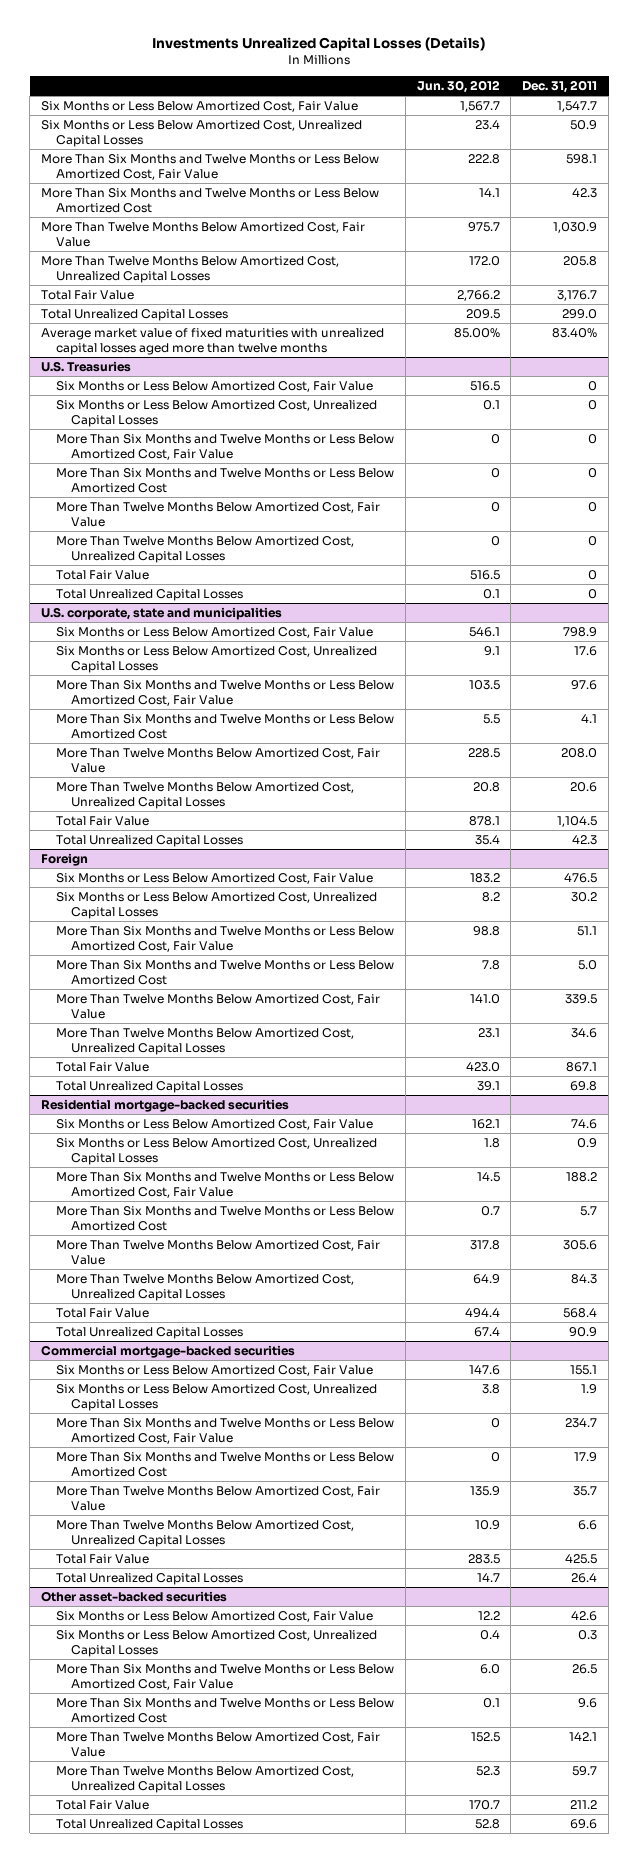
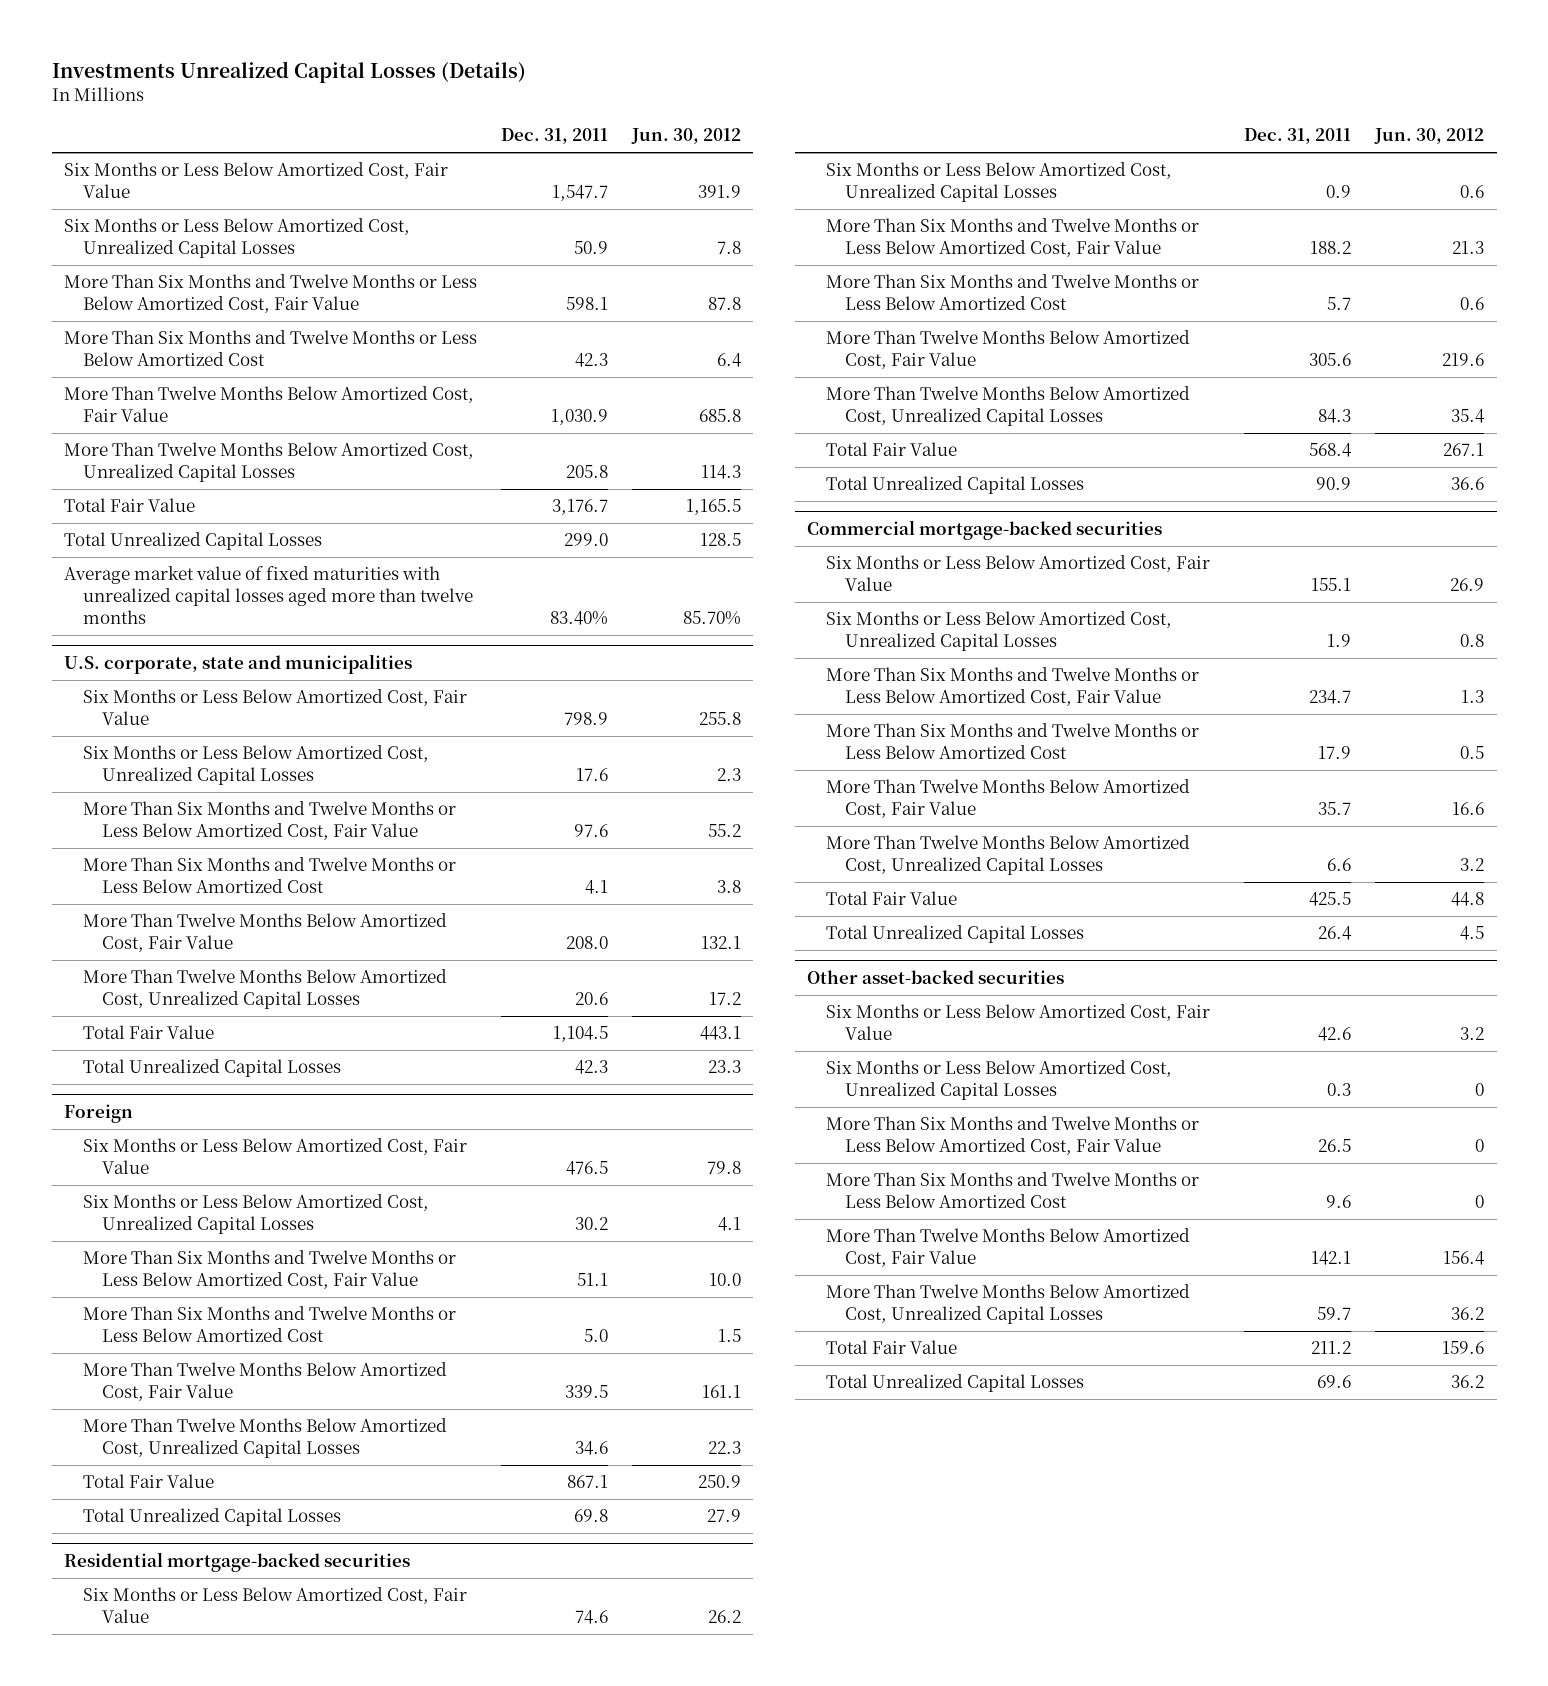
[41,361,132,373] U.S. Treasuries -> none
[55,381,373,393] Six Months or Less Below Amortized Cost, Fair Value -> none
[55,400,377,427] Six Months or Less Below Amortized Cost, Unrealized Capital Losses -> none
[55,434,394,460] More Than Six Months and Twelve Months or Less Below Amortized Cost, Fair Value -> none
[55,468,394,493] More Than Six Months and Twelve Months or Less Below Amortized Cost -> none
[55,502,380,527] More Than Twelve Months Below Amortized Cost, Fair Value -> none
[55,536,354,563] More Than Twelve Months Below Amortized Cost, Unrealized Capital Losses -> none
[55,570,149,581] Total Fair Value -> none
[55,589,243,602] Total Unrealized Capital Losses -> none
[459,101,500,113] 1,567.7 -> [697,185,741,199] 391.9
[474,120,500,131] 23.4 -> [716,241,741,255] 7.8
[467,154,500,165] 222.8 -> [707,297,741,311] 87.8
[478,188,500,198] 14.1 -> [716,353,742,368] 6.4
[467,222,500,233] 975.7 -> [698,409,741,423] 685.8
[468,256,500,267] 172.0 -> [700,465,741,480] 114.3
[456,290,500,302] 2,766.2 -> [685,499,741,516] 1,165.5
[465,309,500,320] 209.5 -> [699,533,741,547] 128.5
[453,328,500,339] 85.00% -> [682,610,741,625] 85.70%
[468,627,500,638] 546.1 -> [698,712,741,726] 255.8
[483,646,500,657] 9.1 -> [716,768,741,782] 2.3
[468,680,500,691] 103.5 -> [707,824,741,838] 55.2
[482,714,500,725] 5.5 -> [716,880,741,894] 3.8
[467,748,500,759] 228.5 -> [700,936,741,950] 132.1
[472,782,500,793] 20.8 -> [708,992,741,1006] 17.2
[468,816,500,827] 878.1 -> [699,1026,741,1041] 443.1
[474,835,500,846] 35.4 -> [707,1060,741,1074] 23.3
[469,873,500,884] 183.2 -> [706,1161,741,1175] 79.8
[481,892,500,903] 8.2 -> [717,1217,741,1232] 4.1
[472,926,500,937] 98.8 -> [708,1273,741,1287] 10.0
[481,960,500,971] 7.8 -> [717,1329,741,1343] 1.5
[469,994,500,1005] 141.0 -> [701,1385,741,1399] 161.1
[477,1028,500,1039] 23.1 -> [707,1441,741,1455] 22.3
[465,1062,500,1073] 423.0 -> [697,1475,741,1489] 250.9
[476,1081,500,1092] 39.1 -> [706,1509,741,1523] 27.9
[471,1119,500,1130] 162.1 -> [707,1610,741,1624] 26.2
[483,1138,500,1149] 1.8 -> [1460,185,1485,199] 0.6
[476,1172,500,1183] 14.5 -> [1452,241,1485,255] 21.3
[480,1206,500,1217] 0.7 -> [1460,297,1485,311] 0.6
[469,1240,500,1251] 317.8 -> [1442,353,1485,367] 219.6
[472,1274,500,1285] 64.9 -> [1451,409,1486,424] 35.4
[464,1308,500,1319] 494.4 -> [1443,443,1485,457] 267.1
[473,1327,500,1338] 67.4 -> [1451,477,1485,491] 36.6
[468,1365,500,1376] 147.6 -> [1450,578,1485,592] 26.9
[481,1384,500,1395] 3.8 -> [1460,634,1485,648] 0.8
[490,1418,500,1429] 0 -> [1461,690,1485,704] 1.3
[490,1452,500,1463] 0 -> [1460,746,1485,760] 0.5
[469,1486,500,1497] 135.9 -> [1452,802,1485,816] 16.6
[474,1520,500,1531] 10.9 -> [1460,858,1485,872] 3.2
[467,1554,500,1565] 283.5 -> [1451,892,1485,907] 44.8
[476,1573,500,1583] 14.7 -> [1460,926,1485,941] 4.5
[477,1611,500,1621] 12.2 -> [1460,1027,1485,1041] 3.2
[479,1630,500,1641] 0.4 -> [1475,1083,1485,1097] 0
[479,1664,500,1675] 6.0 -> [1475,1139,1485,1153] 0
[482,1698,500,1709] 0.1 -> [1475,1195,1485,1209] 0
[470,1732,500,1743] 152.5 -> [1443,1251,1486,1266] 156.4
[475,1766,500,1777] 52.3 -> [1451,1307,1485,1321] 36.2
[468,1800,500,1811] 170.7 -> [1442,1341,1485,1355] 159.6
[474,1819,500,1830] 52.8 -> [1451,1375,1485,1389] 36.2

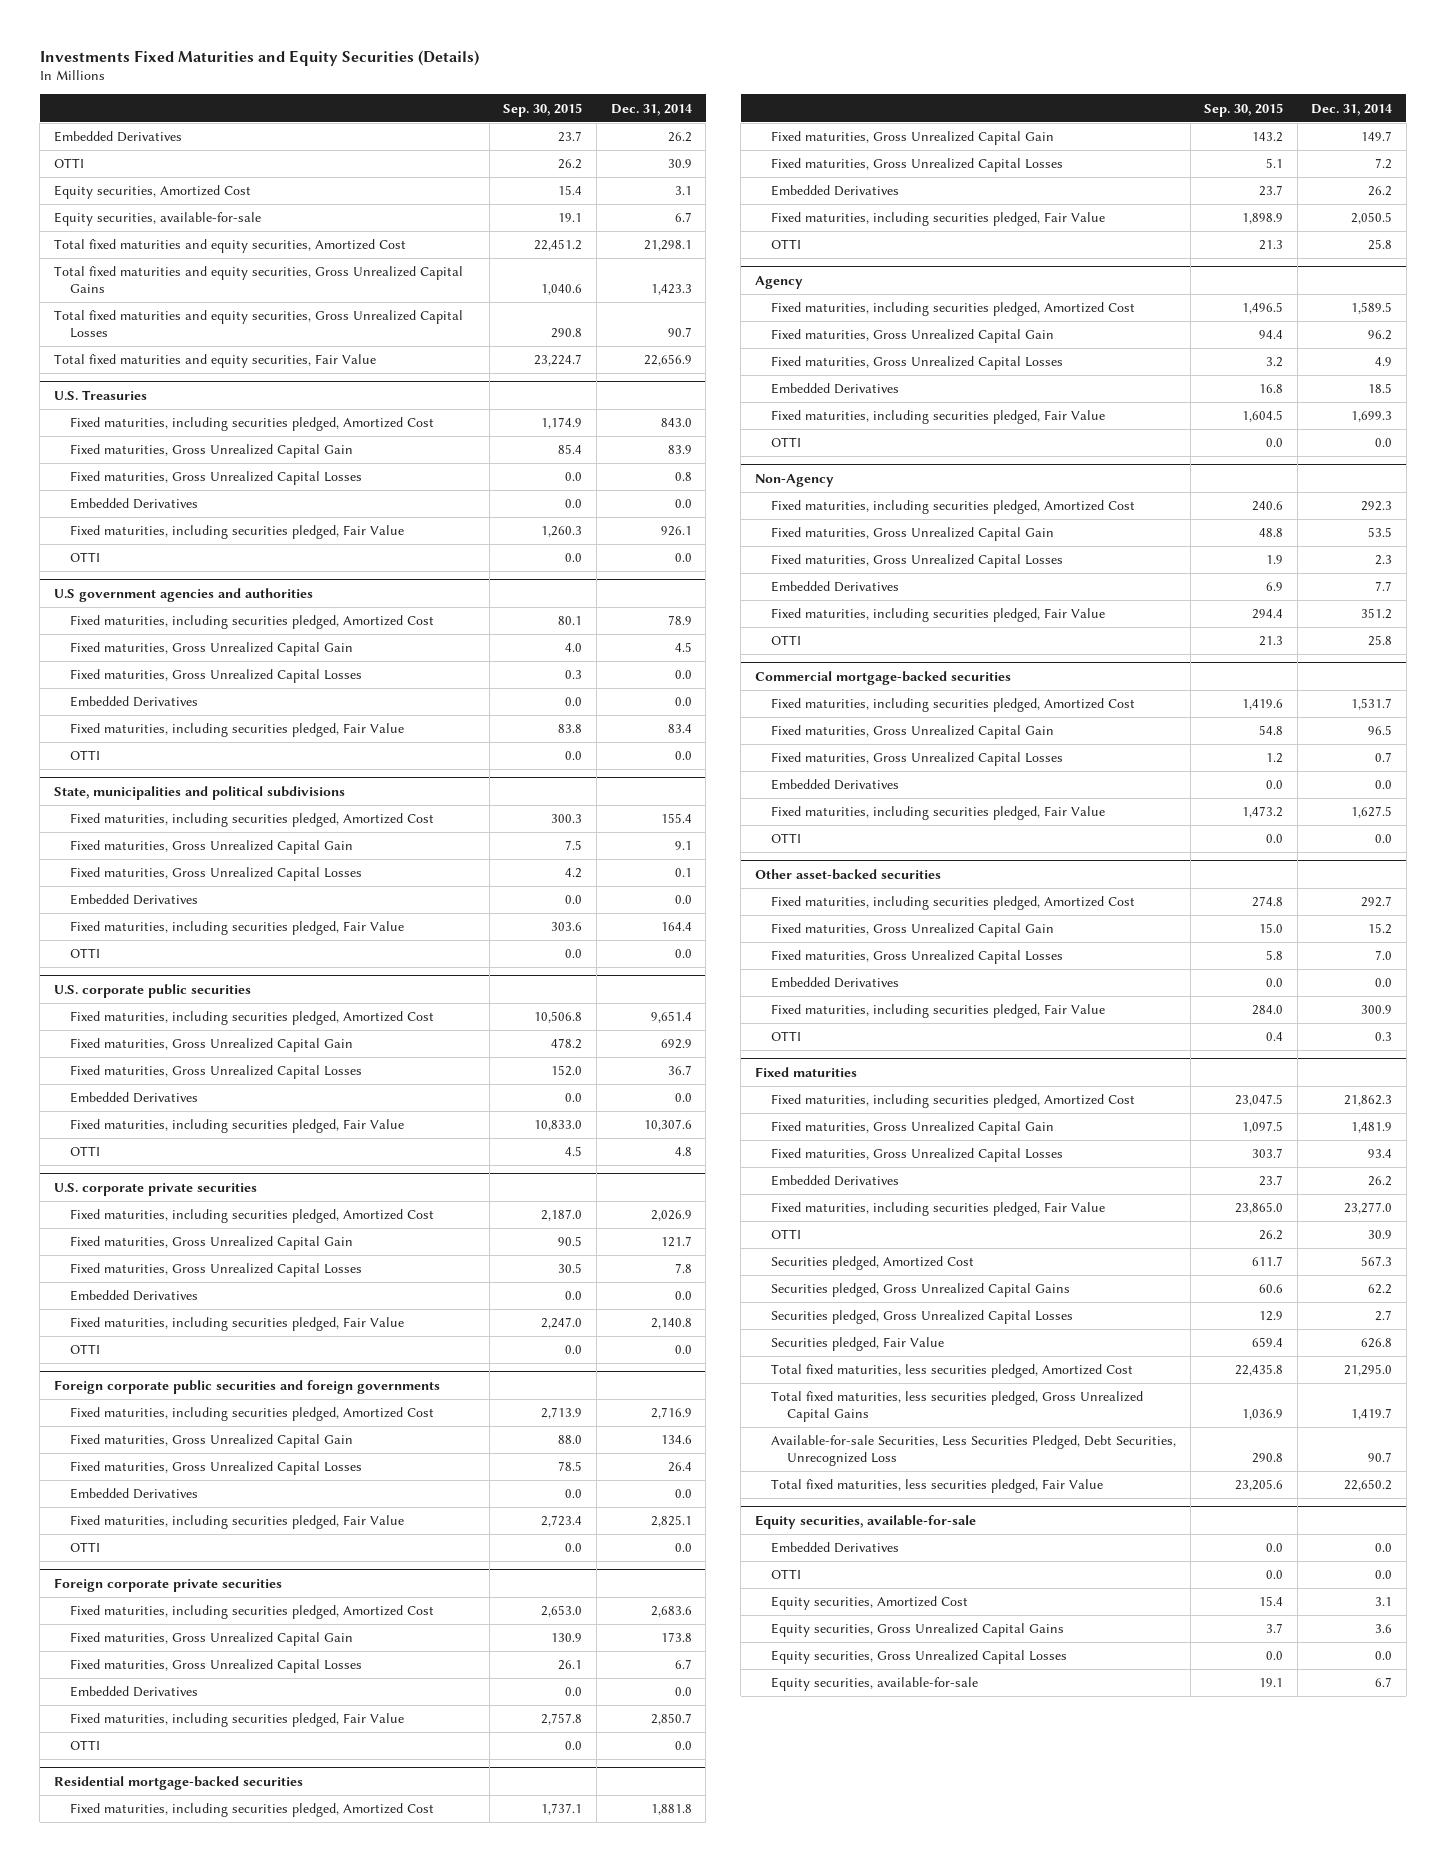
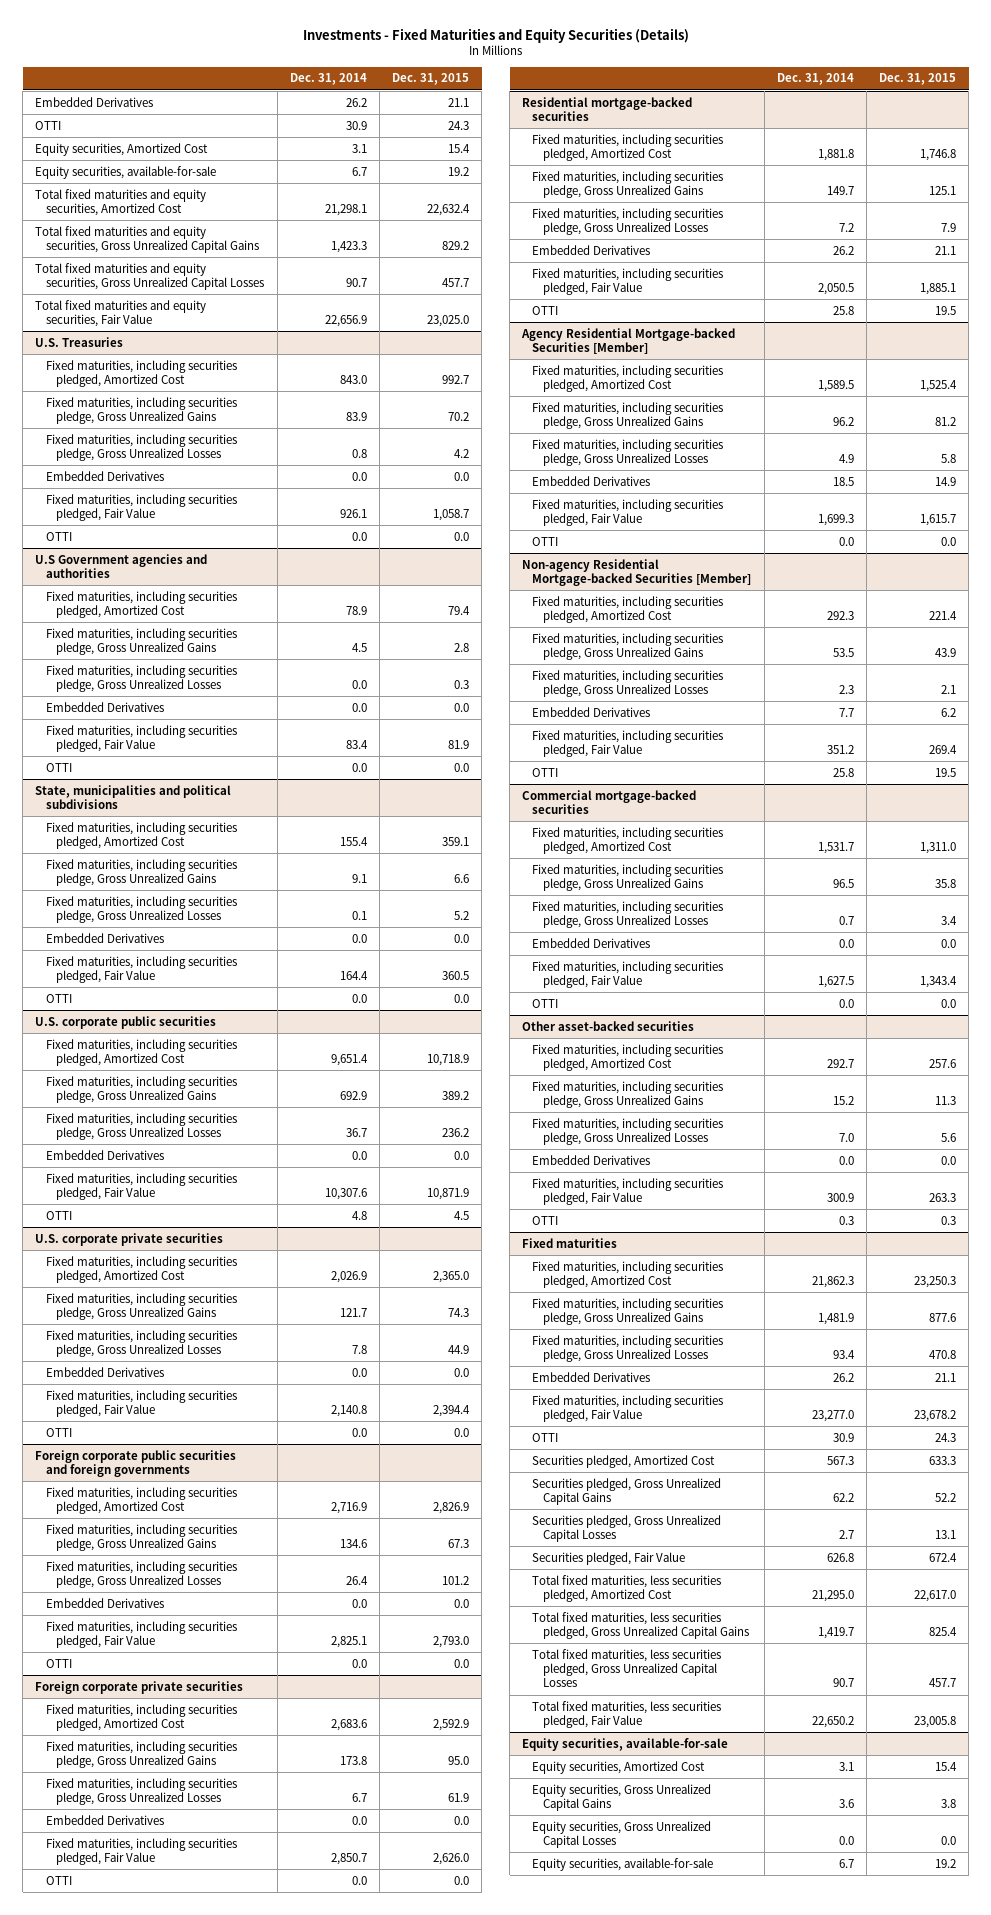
[39,49,479,66] Investments Fixed Maturities and Equity Securities (Details) -> [302,28,689,44] Investments - Fixed Maturities and Equity Securities (Details)
[503,102,583,117] Sep. 30, 2015 -> none
none -> [391,73,469,86] Dec. 31, 2015
[70,444,354,459] Fixed maturities, Gross Unrealized Capital Gain -> [45,396,237,424] Fixed maturities, including securities pledge, Gross Unrealized Gains
[70,471,363,486] Fixed maturities, Gross Unrealized Capital Losses -> [45,433,237,461] Fixed maturities, including securities pledge, Gross Unrealized Losses
[53,587,313,602] U.S government agencies and authorities -> [35,553,208,578] U.S Government agencies and authorities
[70,642,354,657] Fixed maturities, Gross Unrealized Capital Gain -> [45,627,237,655] Fixed maturities, including securities pledge, Gross Unrealized Gains
[70,669,363,684] Fixed maturities, Gross Unrealized Capital Losses -> [45,664,237,692] Fixed maturities, including securities pledge, Gross Unrealized Losses
[70,840,354,855] Fixed maturities, Gross Unrealized Capital Gain -> [45,858,237,886] Fixed maturities, including securities pledge, Gross Unrealized Gains
[70,867,363,882] Fixed maturities, Gross Unrealized Capital Losses -> [45,895,237,923] Fixed maturities, including securities pledge, Gross Unrealized Losses
[70,1038,354,1053] Fixed maturities, Gross Unrealized Capital Gain -> [45,1075,237,1103] Fixed maturities, including securities pledge, Gross Unrealized Gains
[70,1065,363,1080] Fixed maturities, Gross Unrealized Capital Losses -> [45,1112,237,1140] Fixed maturities, including securities pledge, Gross Unrealized Losses
[70,1236,354,1251] Fixed maturities, Gross Unrealized Capital Gain -> [45,1292,237,1320] Fixed maturities, including securities pledge, Gross Unrealized Gains
[70,1263,363,1278] Fixed maturities, Gross Unrealized Capital Losses -> [45,1329,237,1357] Fixed maturities, including securities pledge, Gross Unrealized Losses
[70,1434,354,1449] Fixed maturities, Gross Unrealized Capital Gain -> [45,1523,237,1551] Fixed maturities, including securities pledge, Gross Unrealized Gains
[70,1461,363,1476] Fixed maturities, Gross Unrealized Capital Losses -> [45,1560,237,1588] Fixed maturities, including securities pledge, Gross Unrealized Losses
[70,1632,354,1647] Fixed maturities, Gross Unrealized Capital Gain -> [45,1740,237,1768] Fixed maturities, including securities pledge, Gross Unrealized Gains
[70,1659,363,1674] Fixed maturities, Gross Unrealized Capital Losses -> [45,1777,237,1805] Fixed maturities, including securities pledge, Gross Unrealized Losses
[770,131,1054,146] Fixed maturities, Gross Unrealized Capital Gain -> [532,170,724,198] Fixed maturities, including securities pledge, Gross Unrealized Gains
[770,158,1063,173] Fixed maturities, Gross Unrealized Capital Losses -> [532,207,724,235] Fixed maturities, including securities pledge, Gross Unrealized Losses
[754,275,803,289] Agency -> [521,327,736,354] Agency Residential Mortgage-backed Securities [Member]
[770,329,1054,344] Fixed maturities, Gross Unrealized Capital Gain -> [532,401,724,429] Fixed maturities, including securities pledge, Gross Unrealized Gains
[770,356,1063,371] Fixed maturities, Gross Unrealized Capital Losses -> [532,438,724,466] Fixed maturities, including securities pledge, Gross Unrealized Losses
[754,473,834,487] Non-Agency -> [522,558,752,586] Non-agency Residential Mortgage-backed Securities [Member]
[770,527,1054,542] Fixed maturities, Gross Unrealized Capital Gain -> [532,632,724,660] Fixed maturities, including securities pledge, Gross Unrealized Gains
[770,554,1063,569] Fixed maturities, Gross Unrealized Capital Losses -> [532,669,724,697] Fixed maturities, including securities pledge, Gross Unrealized Losses
[770,725,1054,740] Fixed maturities, Gross Unrealized Capital Gain -> [532,863,724,891] Fixed maturities, including securities pledge, Gross Unrealized Gains
[770,752,1063,767] Fixed maturities, Gross Unrealized Capital Losses -> [532,900,724,928] Fixed maturities, including securities pledge, Gross Unrealized Losses
[770,923,1054,938] Fixed maturities, Gross Unrealized Capital Gain -> [532,1080,724,1108] Fixed maturities, including securities pledge, Gross Unrealized Gains
[770,950,1063,965] Fixed maturities, Gross Unrealized Capital Losses -> [532,1117,724,1145] Fixed maturities, including securities pledge, Gross Unrealized Losses
[770,1121,1054,1136] Fixed maturities, Gross Unrealized Capital Gain -> [532,1297,724,1325] Fixed maturities, including securities pledge, Gross Unrealized Gains
[770,1148,1063,1163] Fixed maturities, Gross Unrealized Capital Losses -> [532,1334,724,1362] Fixed maturities, including securities pledge, Gross Unrealized Losses
[770,1435,1176,1467] Available-for-sale Securities, Less Securities Pledged, Debt Securities, Unrecognized Loss -> [532,1648,722,1688] Total fixed maturities, less securities pledged, Gross Unrealized Capital Losses
[770,1542,899,1554] Embedded Derivatives -> none
[770,1569,801,1580] OTTI -> none

